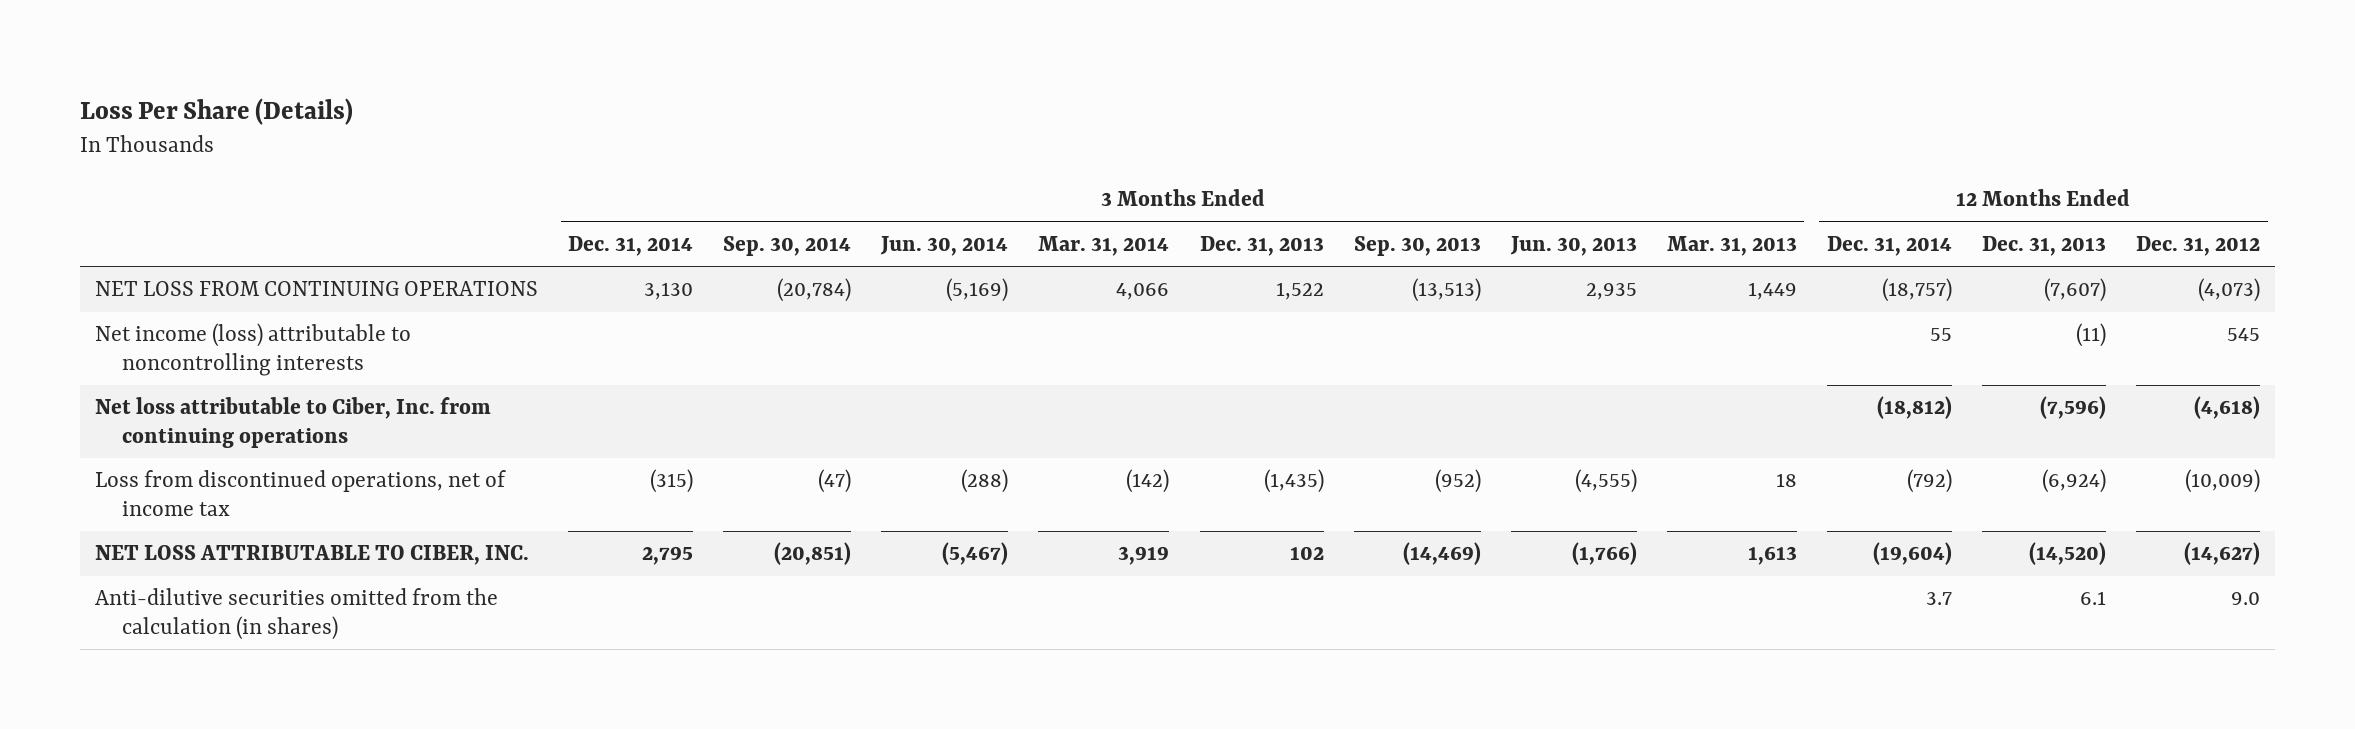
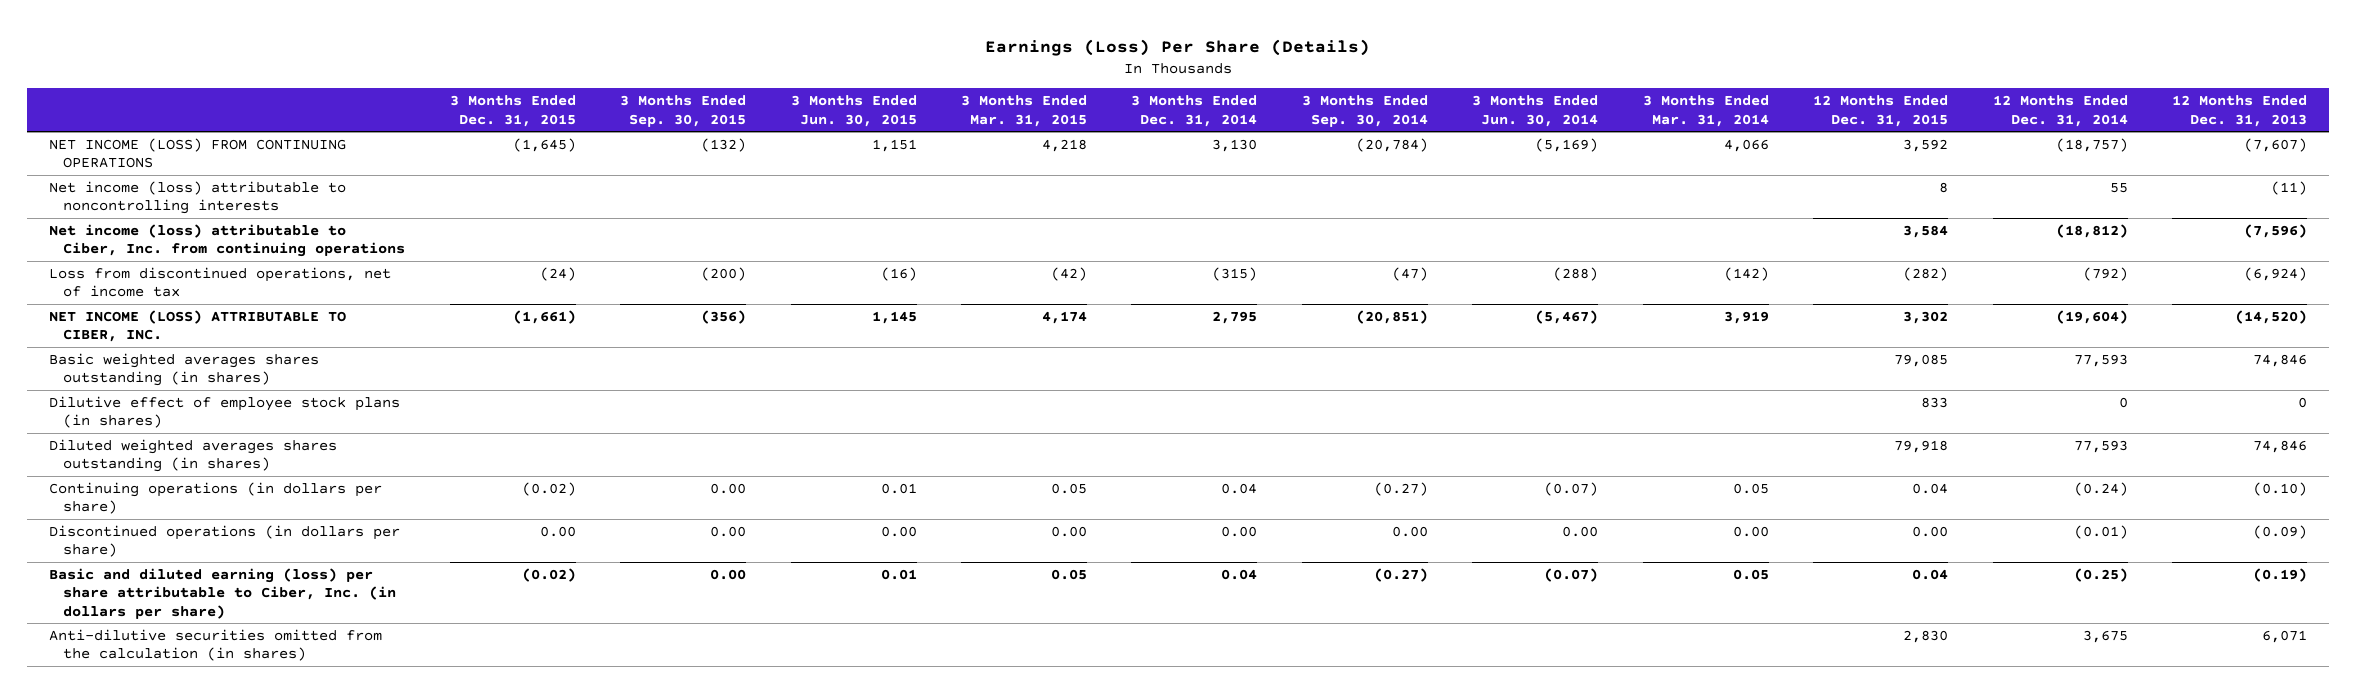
[80,97,354,125] Loss Per Share (Details) -> [985,38,1371,56] Earnings (Loss) Per Share (Details)
[1199,235,1324,256] Dec. 31, 2013 -> none
[1353,235,1481,256] Sep. 30, 2013 -> none
[1509,235,1637,256] Jun. 30, 2013 -> none
[1666,235,1797,256] Mar. 31, 2013 -> none
[2136,235,2261,256] Dec. 31, 2012 -> none
none -> [449,95,576,127] 3 Months Ended Dec. 31, 2015
none -> [620,95,747,127] 3 Months Ended Sep. 30, 2015
none -> [790,95,917,127] 3 Months Ended Jun. 30, 2015
none -> [961,95,1088,127] 3 Months Ended Mar. 31, 2015
none -> [1813,95,1949,127] 12 Months Ended Dec. 31, 2015
[95,281,539,297] NET LOSS FROM CONTINUING OPERATIONS -> [49,137,347,169] NET INCOME (LOSS) FROM CONTINUING OPERATIONS
[95,397,492,449] Net loss attributable to Ciber, Inc. from continuing operations -> [49,223,406,258] Net income (loss) attributable to Ciber, Inc. from continuing operations
[95,545,530,566] NET LOSS ATTRIBUTABLE TO CIBER, INC. -> [49,309,347,343] NET INCOME (LOSS) ATTRIBUTABLE TO CIBER, INC.
none -> [49,352,320,387] Basic weighted averages shares outstanding (in shares)
none -> [49,395,401,429] Dilutive effect of employee stock plans (in shares)
none -> [49,438,338,473] Diluted weighted averages shares outstanding (in shares)
none -> [49,481,383,515] Continuing operations (in dollars per share)
none -> [49,524,401,558] Discontinued operations (in dollars per share)
none -> [49,567,397,619] Basic and diluted earning (loss) per share attributable to Ciber, Inc. (in dollars per share)
[1925,592,1952,606] 3.7 -> [2082,629,2128,643] 3,675
[2079,591,2106,606] 6.1 -> [2261,629,2307,643] 6,071

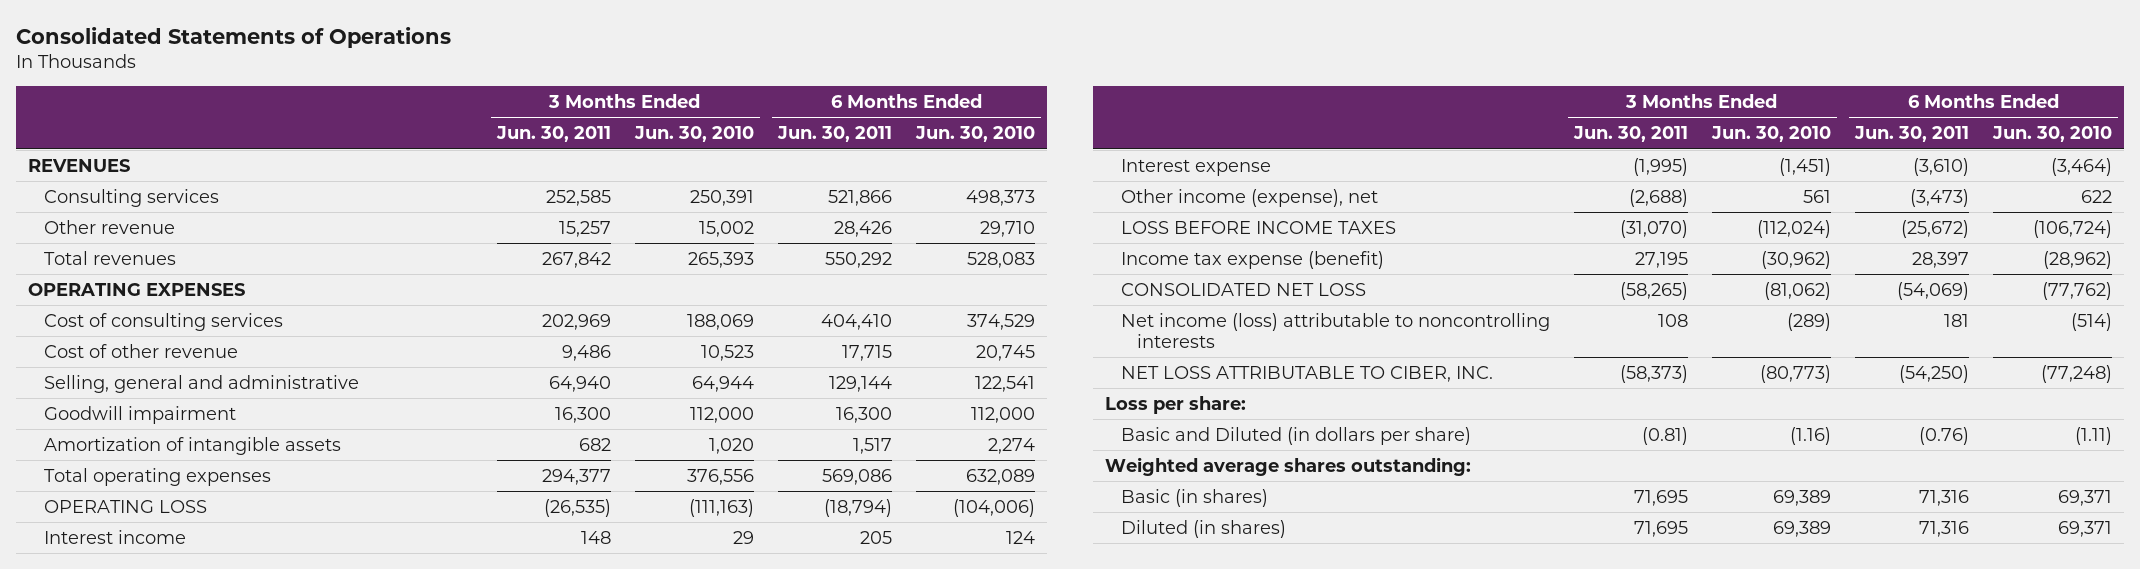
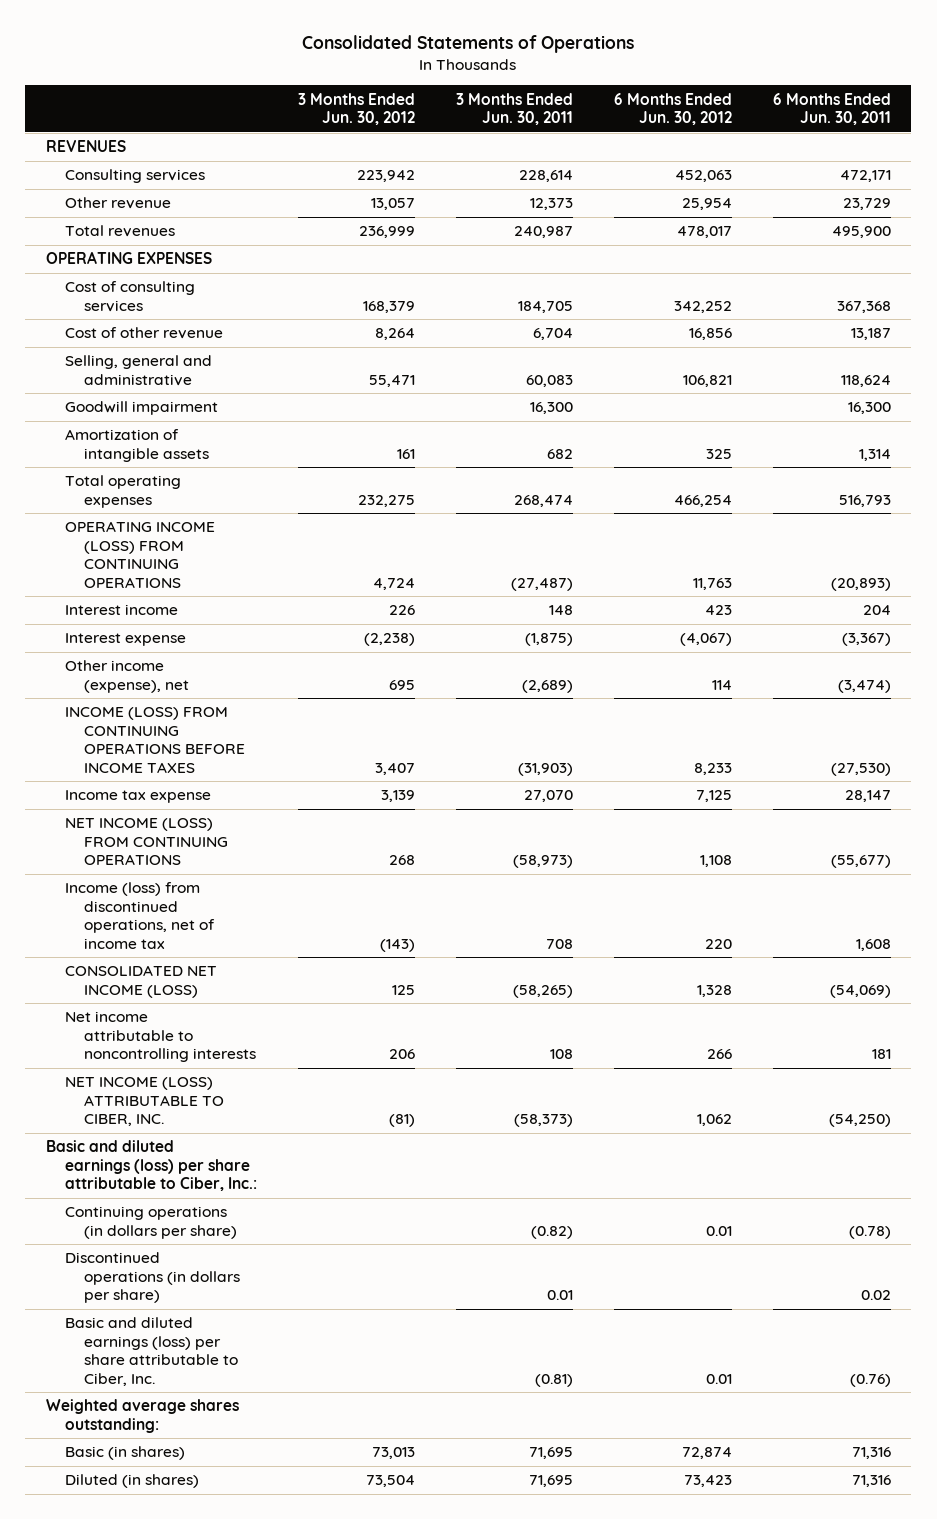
[634,126,755,143] Jun. 30, 2010 -> none
[915,126,1036,143] Jun. 30, 2010 -> none
none -> [298,92,416,126] 3 Months Ended Jun. 30, 2012
none -> [613,92,732,126] 6 Months Ended Jun. 30, 2012
[545,189,611,206] 252,585 -> [519,170,574,183] 228,614
[828,189,893,206] 521,866 -> [839,170,891,183] 472,171
[558,220,611,237] 15,257 -> [530,198,574,211] 12,373
[834,220,893,237] 28,426 -> [842,198,891,211] 23,729
[541,251,611,268] 267,842 -> [514,226,574,239] 240,987
[825,251,893,268] 550,292 -> [831,226,891,239] 495,900
[541,313,611,330] 202,969 -> [518,300,574,313] 184,705
[821,313,893,330] 404,410 -> [836,300,891,313] 367,368
[561,344,611,361] 9,486 -> [533,328,574,341] 6,704
[842,344,893,361] 17,715 -> [850,328,891,341] 13,187
[548,375,611,392] 64,940 -> [526,374,574,387] 60,083
[829,375,893,392] 129,144 -> [840,374,891,387] 118,624
[1104,395,1246,414] Loss per share: -> none
[853,437,893,454] 1,517 -> [858,448,891,461] 1,314
[541,468,611,485] 294,377 -> [514,494,574,507] 268,474
[822,468,893,485] 569,086 -> [838,494,891,507] 516,793
[43,499,207,513] OPERATING LOSS -> [65,521,216,588] OPERATING INCOME (LOSS) FROM CONTINUING OPERATIONS
[543,498,611,517] (26,535) -> [511,577,574,591] (27,487)
[824,498,893,517] (18,794) -> [830,577,891,591] (20,893)
[860,530,893,544] 205 -> [862,605,891,616] 204
[1632,157,1688,176] (1,995) -> [525,633,574,647] (1,875)
[1913,157,1970,176] (3,610) -> [841,633,891,647] (3,367)
[1628,188,1688,207] (2,688) -> [522,679,574,693] (2,689)
[1910,188,1970,207] (3,473) -> [837,679,891,693] (3,474)
[1120,220,1396,234] LOSS BEFORE INCOME TAXES -> [65,707,246,773] INCOME (LOSS) FROM CONTINUING OPERATIONS BEFORE INCOME TAXES
[1619,219,1688,238] (31,070) -> [518,762,574,776] (31,903)
[1901,219,1970,238] (25,672) -> [830,762,891,776] (27,530)
[1120,250,1384,269] Income tax expense (benefit) -> [65,790,212,804] Income tax expense
[1634,251,1688,268] 27,195 -> [524,790,574,803] 27,070
[1912,251,1970,268] 28,397 -> [844,790,891,803] 28,147
none -> [65,818,229,866] NET INCOME (LOSS) FROM CONTINUING OPERATIONS
none -> [65,882,216,949] Income (loss) from discontinued operations, net of income tax
[1120,282,1366,296] CONSOLIDATED NET LOSS -> [65,965,218,998] CONSOLIDATED NET INCOME (LOSS)
[1120,312,1550,348] Net income (loss) attributable to noncontrolling interests -> [65,1011,257,1063] Net income attributable to noncontrolling interests
[1120,365,1493,382] NET LOSS ATTRIBUTABLE TO CIBER, INC. -> [65,1077,225,1127] NET INCOME (LOSS) ATTRIBUTABLE TO CIBER, INC.
none -> [45,1140,258,1192] Basic and diluted earnings (loss) per share attributable to Ciber, Inc.:
none -> [65,1206,238,1239] Continuing operations (in dollars per share)
none -> [65,1252,241,1304] Discontinued operations (in dollars per share)
[1120,426,1471,445] Basic and Diluted (in dollars per share) -> [65,1317,239,1386] Basic and diluted earnings (loss) per share attributable to Ciber, Inc.

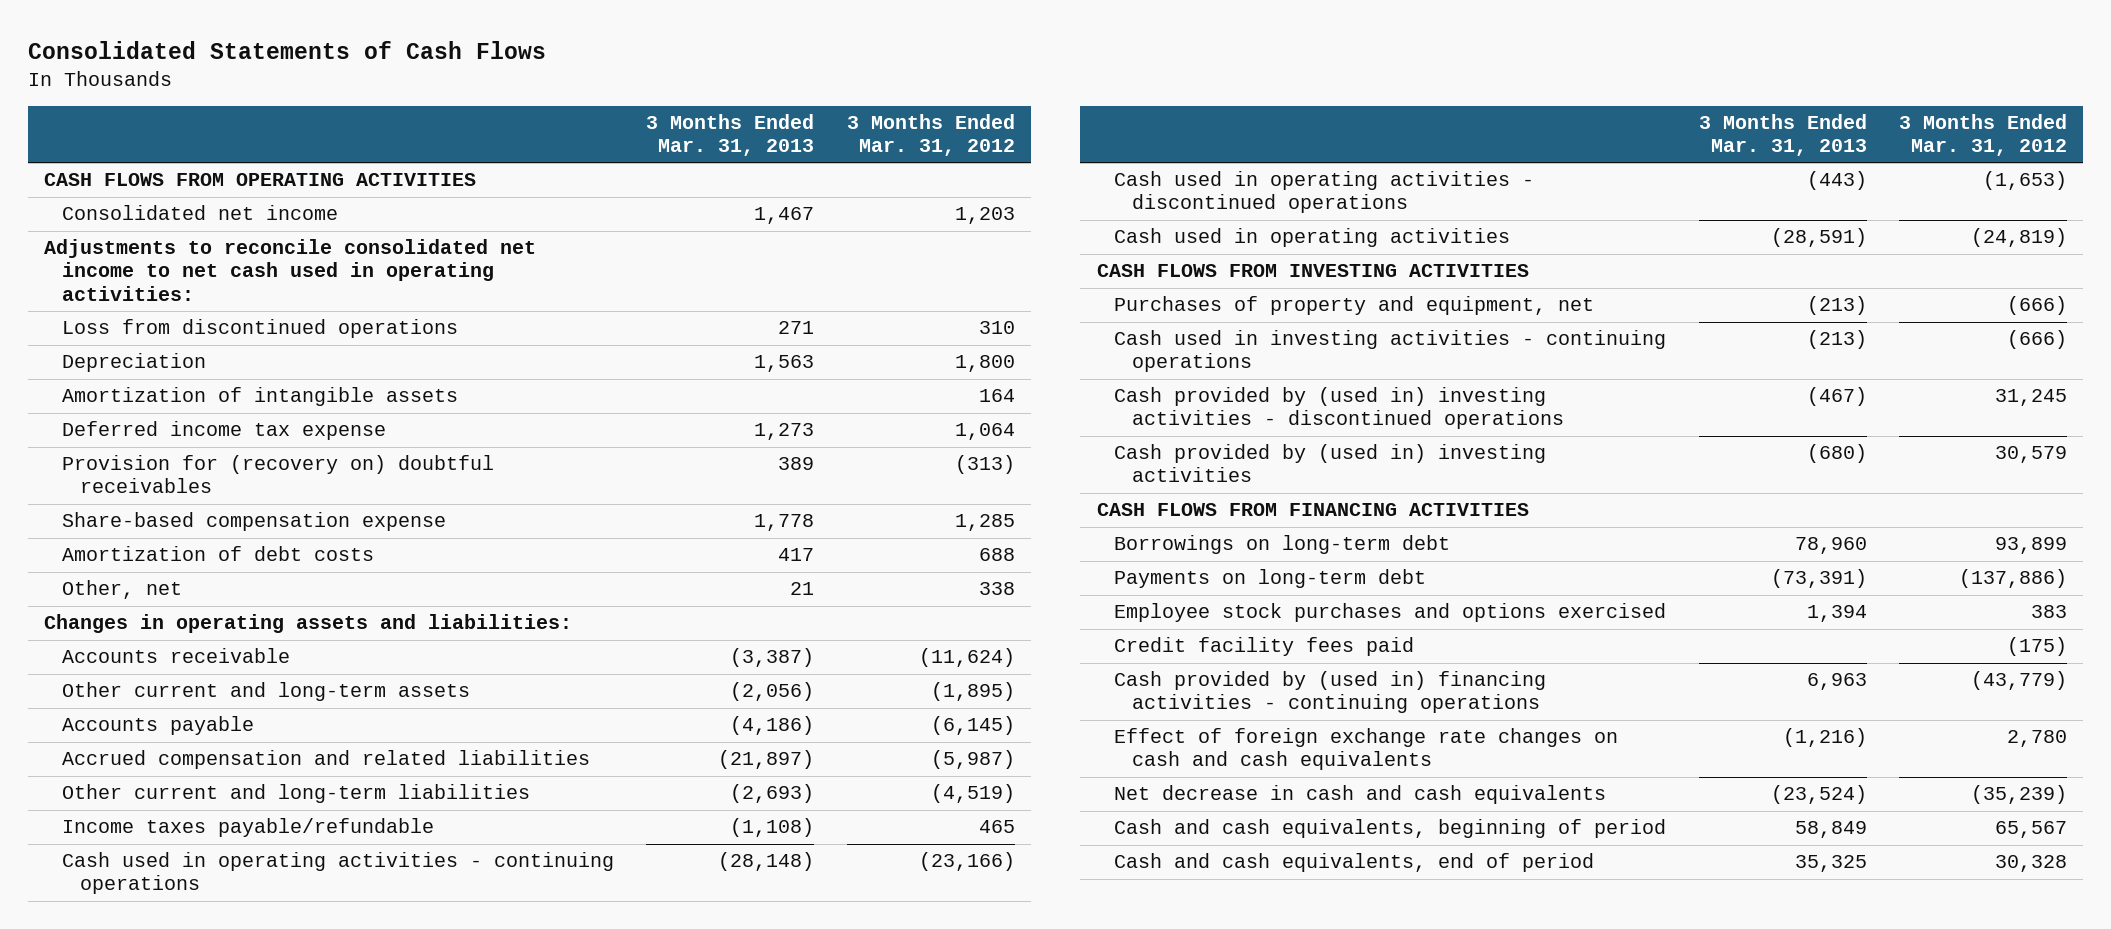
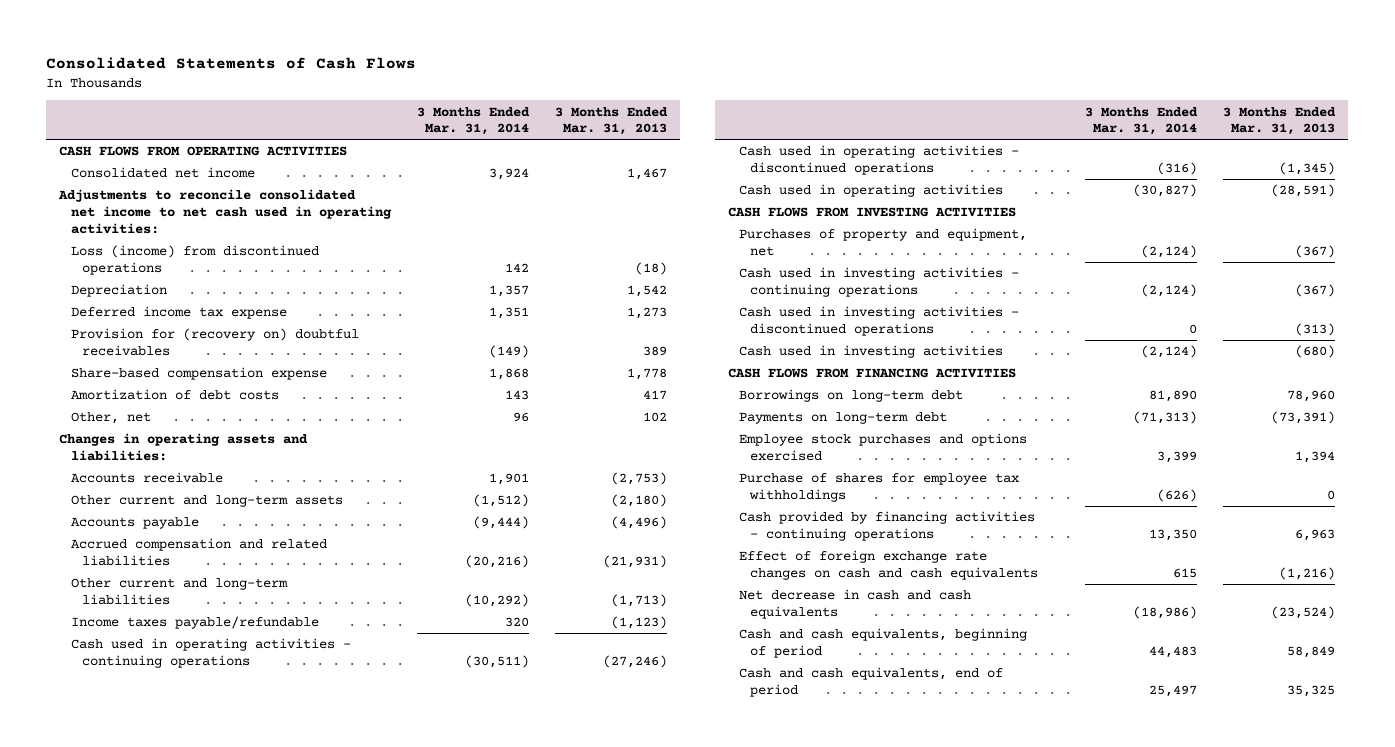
[846,114,1015,157] 3 Months Ended Mar. 31, 2012 -> none
none -> [416,106,530,136] 3 Months Ended Mar. 31, 2014
[62,387,459,407] Amortization of intangible assets -> none
[62,319,459,339] Loss from discontinued operations -> [70,245,319,275] Loss (income) from discontinued operations
[778,321,815,335] 271 -> [634,261,667,275] (18)
[754,355,815,373] 1,563 -> [626,285,667,298] 1,542
[790,582,815,596] 21 -> [642,412,667,423] 102
[730,648,815,668] (3,387) -> [610,472,667,486] (2,753)
[730,682,815,702] (2,056) -> [610,494,667,508] (2,180)
[730,716,815,736] (4,186) -> [610,516,667,530] (4,496)
[718,750,815,770] (21,897) -> [602,554,667,568] (21,931)
[730,784,815,804] (2,693) -> [610,593,667,607] (1,713)
[730,818,815,838] (1,108) -> [610,616,667,630] (1,123)
[718,852,815,872] (28,148) -> [602,654,667,668] (27,246)
[1806,171,1867,191] (443) -> [1279,161,1336,175] (1,345)
[1806,296,1867,316] (213) -> [1295,244,1336,258] (367)
[1806,330,1867,350] (213) -> [1295,283,1336,297] (367)
[1114,387,1564,430] Cash provided by (used in) investing activities - discontinued operations -> [738,306,1019,336] Cash used in investing activities - discontinued operations
[1806,387,1867,407] (467) -> [1295,322,1336,336] (313)
[1114,444,1547,483] Cash provided by (used in) investing activities -> [738,345,1003,359] Cash used in investing activities
[1114,637,1415,657] Credit facility fees paid -> none
none -> [738,473,1019,502] Purchase of shares for employee tax withholdings
[1114,671,1547,714] Cash provided by (used in) financing activities - continuing operations -> [738,511,1035,541] Cash provided by financing activities - continuing operations

